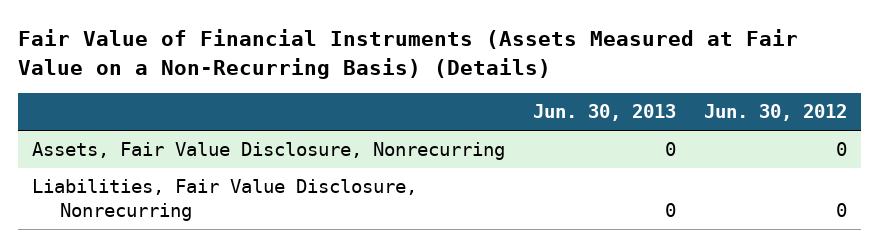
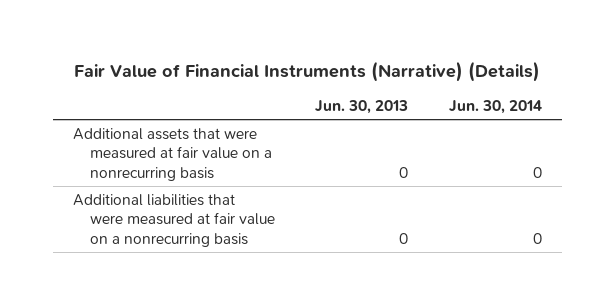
[17,29,798,79] Fair Value of Financial Instruments (Assets Measured at Fair Value on a Non-Recurring Basis) (Details) -> [74,60,541,82] Fair Value of Financial Instruments (Narrative) (Details)
[703,104,847,122] Jun. 30, 2012 -> none
none -> [448,99,542,114] Jun. 30, 2014
[31,142,505,161] Assets, Fair Value Disclosure, Nonrecurring -> [72,127,272,182] Additional assets that were measured at fair value on a nonrecurring basis
[31,179,417,222] Liabilities, Fair Value Disclosure, Nonrecurring -> [72,193,275,248] Additional liabilities that were measured at fair value on a nonrecurring basis

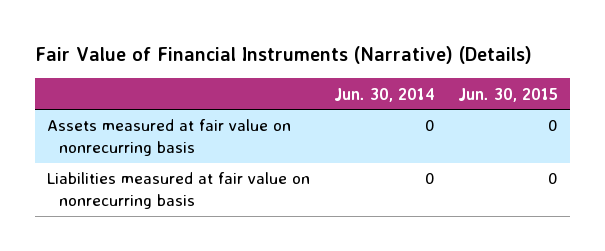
[315,99,409,114] Jun. 30, 2013 -> none
none -> [458,87,559,102] Jun. 30, 2015
[72,127,272,182] Additional assets that were measured at fair value on a nonrecurring basis -> [46,119,291,157] Assets measured at fair value on nonrecurring basis
[72,193,275,248] Additional liabilities that were measured at fair value on a nonrecurring basis -> [46,172,310,210] Liabilities measured at fair value on nonrecurring basis

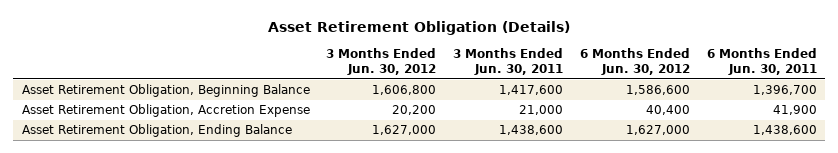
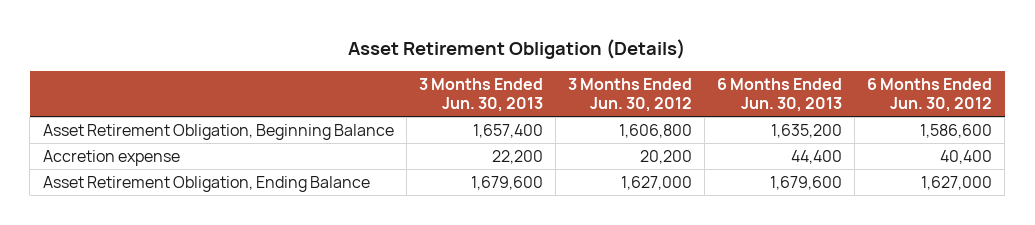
[453,48,564,76] 3 Months Ended Jun. 30, 2011 -> none
[706,48,817,76] 6 Months Ended Jun. 30, 2011 -> none
none -> [418,78,543,113] 3 Months Ended Jun. 30, 2013
none -> [716,78,842,113] 6 Months Ended Jun. 30, 2013
[21,104,310,118] Asset Retirement Obligation, Accretion Expense -> [42,150,180,167] Accretion expense

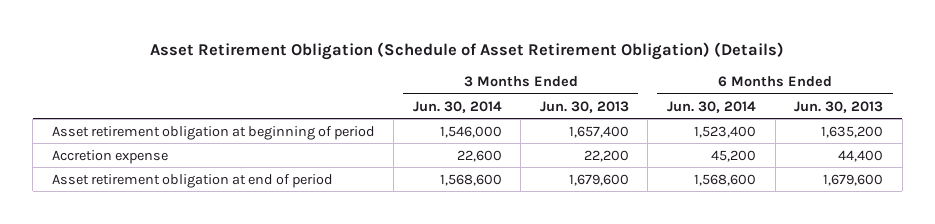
[348,39,686,60] Asset Retirement Obligation (Details) -> [150,42,785,61] Asset Retirement Obligation (Schedule of Asset Retirement Obligation) (Details)
[567,78,692,113] 3 Months Ended Jun. 30, 2012 -> none
[867,78,993,113] 6 Months Ended Jun. 30, 2012 -> none
none -> [412,100,502,113] Jun. 30, 2014
none -> [667,100,757,113] Jun. 30, 2014
[42,124,394,141] Asset Retirement Obligation, Beginning Balance -> [51,125,375,140] Asset retirement obligation at beginning of period
[42,176,370,193] Asset Retirement Obligation, Ending Balance -> [51,173,333,188] Asset retirement obligation at end of period

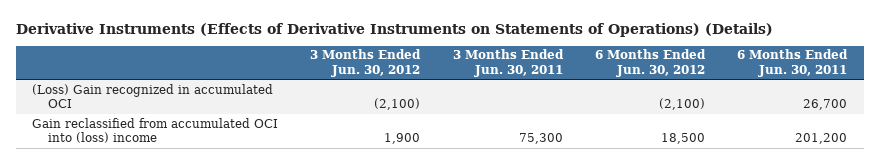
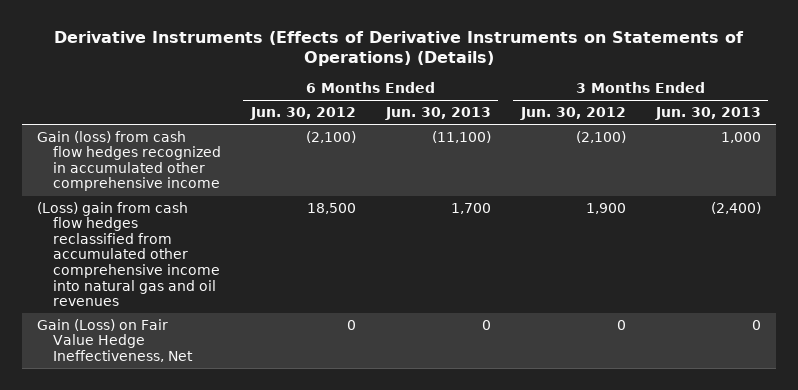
[452,49,564,77] 3 Months Ended Jun. 30, 2011 -> none
[737,49,849,77] 6 Months Ended Jun. 30, 2011 -> none
none -> [384,107,491,121] Jun. 30, 2013
none -> [654,107,761,121] Jun. 30, 2013
[32,83,274,109] (Loss) Gain recognized in accumulated OCI -> [37,130,221,192] Gain (loss) from cash flow hedges recognized in accumulated other comprehensive income
[32,117,279,144] Gain reclassified from accumulated OCI into (loss) income -> [37,201,220,307] (Loss) gain from cash flow hedges reclassified from accumulated other comprehensive income into natural gas and oil revenues
none -> [37,318,193,362] Gain (Loss) on Fair Value Hedge Ineffectiveness, Net

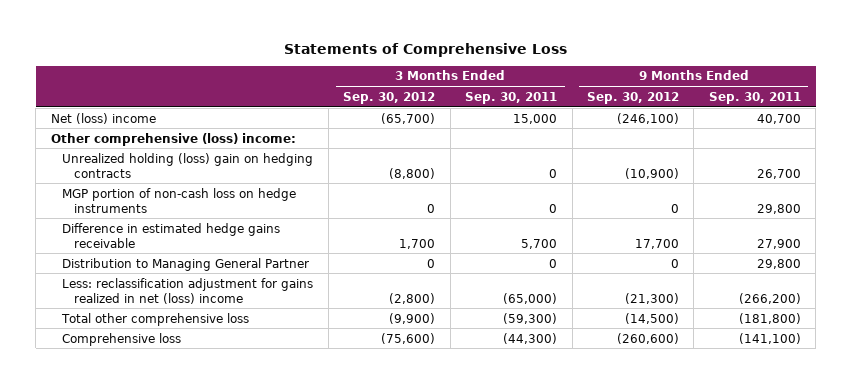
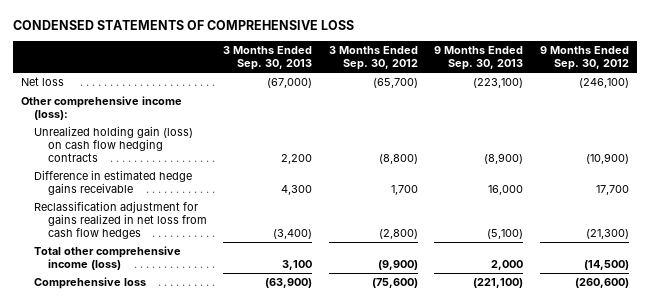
[283,42,567,57] Statements of Comprehensive Loss -> [12,19,354,30] CONDENSED STATEMENTS OF COMPREHENSIVE LOSS
[465,91,558,104] Sep. 30, 2011 -> none
[708,91,801,104] Sep. 30, 2011 -> none
none -> [223,46,313,71] 3 Months Ended Sep. 30, 2013
none -> [434,46,524,71] 9 Months Ended Sep. 30, 2013
[62,187,297,213] MGP portion of non-cash loss on hedge instruments -> none
[50,112,156,124] Net (loss) income -> [20,77,64,87] Net loss
[50,132,296,146] Other comprehensive (loss) income: -> [20,96,182,121] Other comprehensive income (loss):
[62,152,314,178] Unrealized holding (loss) gain on hedging contracts -> [34,126,194,162] Unrealized holding gain (loss) on cash flow hedging contracts
[62,257,310,271] Distribution to Managing General Partner -> none
[62,277,314,304] Less: reclassification adjustment for gains realized in net (loss) income -> [34,201,207,239] Reclassification adjustment for gains realized in net loss from cash flow hedges
[61,312,250,326] Total other comprehensive loss -> [34,246,182,271] Total other comprehensive income (loss)

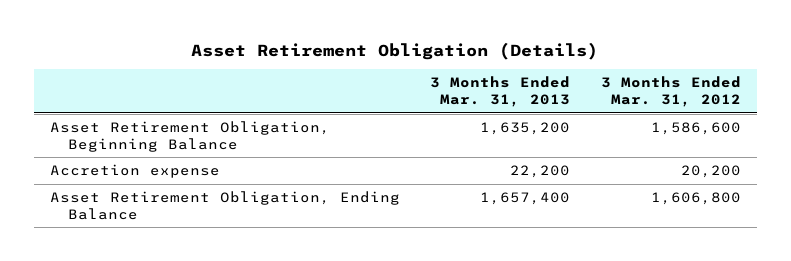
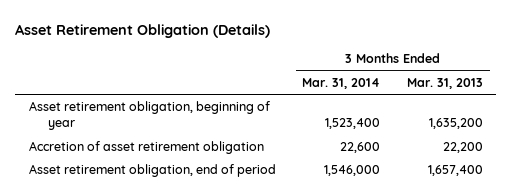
[601,76,742,108] 3 Months Ended Mar. 31, 2012 -> none
none -> [302,77,381,89] Mar. 31, 2014
[49,121,330,152] Asset Retirement Obligation, Beginning Balance -> [28,101,270,131] Asset retirement obligation, beginning of year
[49,164,220,179] Accretion expense -> [28,141,264,155] Accretion of asset retirement obligation
[49,191,400,220] Asset Retirement Obligation, Ending Balance -> [28,164,276,178] Asset retirement obligation, end of period

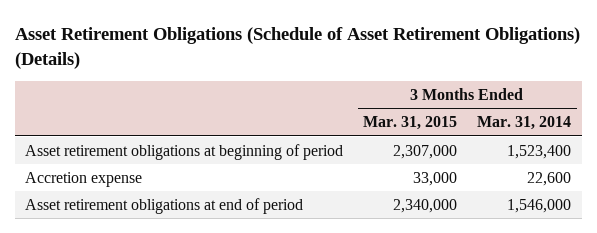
[15,23,271,38] Asset Retirement Obligation (Details) -> [15,27,581,70] Asset Retirement Obligations (Schedule of Asset Retirement Obligations) (Details)
[407,77,484,89] Mar. 31, 2013 -> none
none -> [363,116,458,131] Mar. 31, 2015
[28,101,270,131] Asset retirement obligation, beginning of year -> [25,143,344,160] Asset retirement obligations at beginning of period
[28,141,264,155] Accretion of asset retirement obligation -> [25,171,143,187] Accretion expense
[28,164,276,178] Asset retirement obligation, end of period -> [25,197,304,214] Asset retirement obligations at end of period

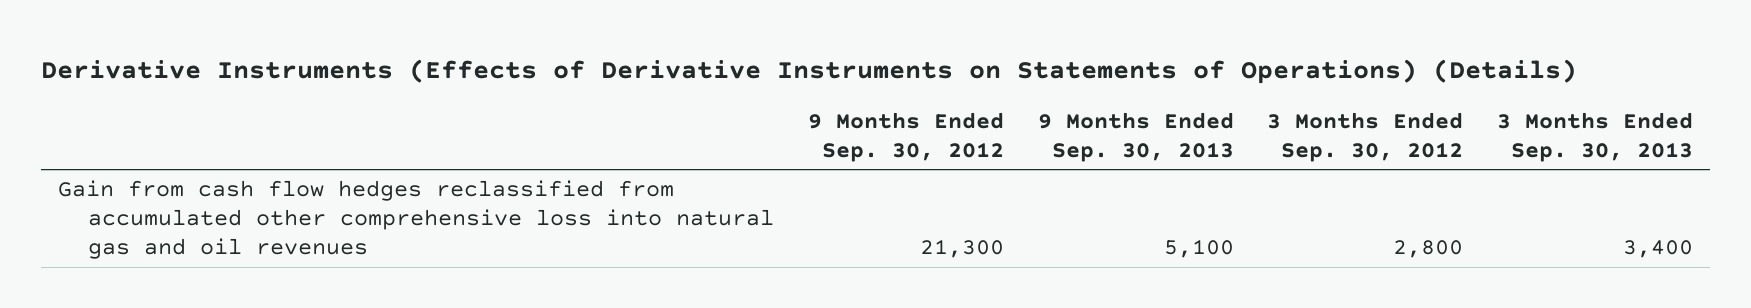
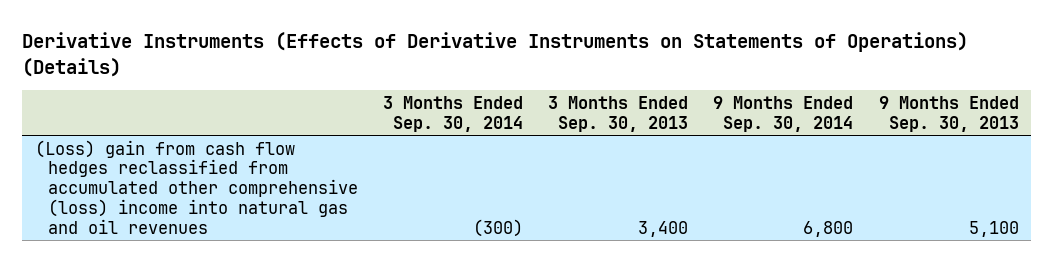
[807,111,1004,162] 9 Months Ended Sep. 30, 2012 -> none
[1267,111,1464,162] 3 Months Ended Sep. 30, 2012 -> none
none -> [383,95,524,132] 3 Months Ended Sep. 30, 2014
none -> [713,95,854,132] 9 Months Ended Sep. 30, 2014
[58,180,774,260] Gain from cash flow hedges reclassified from accumulated other comprehensive loss into natural gas and oil revenues -> [34,139,359,234] (Loss) gain from cash flow hedges reclassified from accumulated other comprehensive (loss) income into natural gas and oil revenues

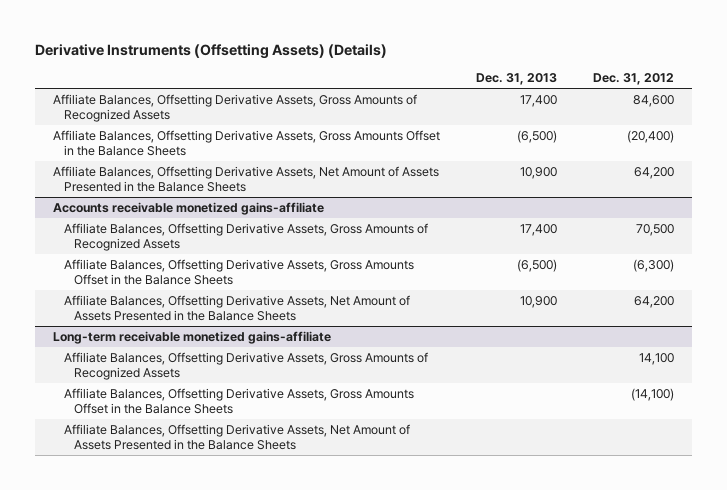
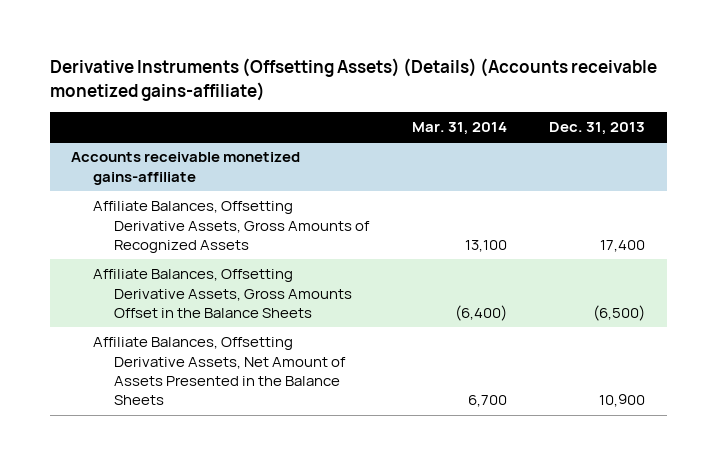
[35,43,388,59] Derivative Instruments (Offsetting Assets) (Details) -> [50,58,658,101] Derivative Instruments (Offsetting Assets) (Details) (Accounts receivable monetized gains-affiliate)
[593,73,675,86] Dec. 31, 2012 -> none
none -> [411,121,507,135] Mar. 31, 2014
[53,93,418,123] Affiliate Balances, Offsetting Derivative Assets, Gross Amounts of Recognized Assets -> none
[53,129,441,157] Affiliate Balances, Offsetting Derivative Assets, Gross Amounts Offset in the Balance Sheets -> none
[53,165,440,193] Affiliate Balances, Offsetting Derivative Assets, Net Amount of Assets Presented in the Balance Sheets -> none
[53,330,332,344] Long-term receivable monetized gains-affiliate -> none
[63,351,428,381] Affiliate Balances, Offsetting Derivative Assets, Gross Amounts of Recognized Assets -> none
[63,387,414,415] Affiliate Balances, Offsetting Derivative Assets, Gross Amounts Offset in the Balance Sheets -> none
[63,423,410,451] Affiliate Balances, Offsetting Derivative Assets, Net Amount of Assets Presented in the Balance Sheets -> none

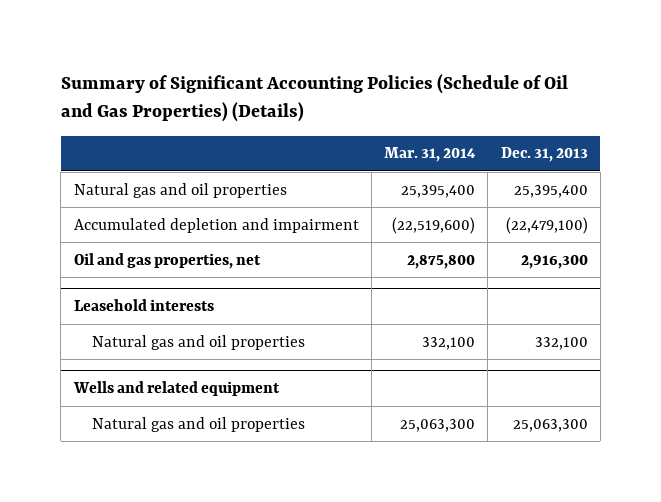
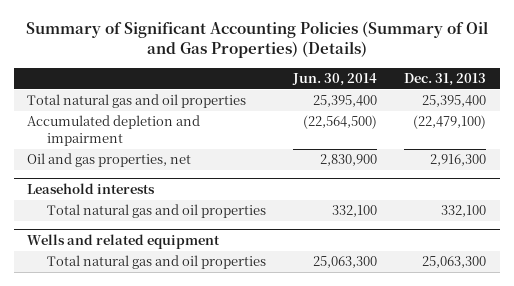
[60,74,568,123] Summary of Significant Accounting Policies (Schedule of Oil and Gas Properties) (Details) -> [25,21,488,59] Summary of Significant Accounting Policies (Summary of Oil and Gas Properties) (Details)
[384,147,477,163] Mar. 31, 2014 -> none
none -> [292,72,378,86] Jun. 30, 2014
[73,182,287,198] Natural gas and oil properties -> [27,94,247,109] Total natural gas and oil properties
[91,334,305,350] Natural gas and oil properties -> [47,204,267,219] Total natural gas and oil properties
[91,416,305,432] Natural gas and oil properties -> [47,255,267,270] Total natural gas and oil properties

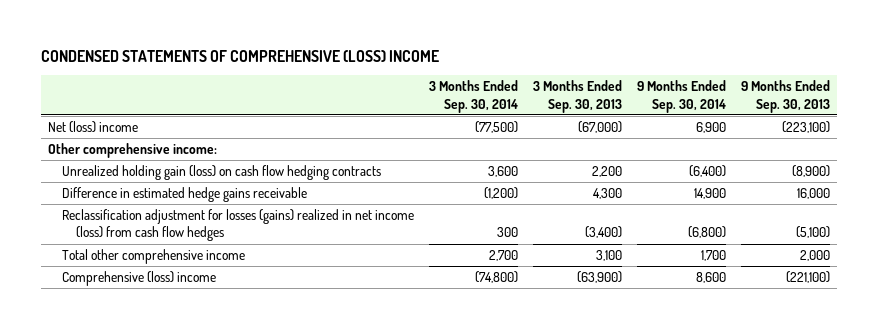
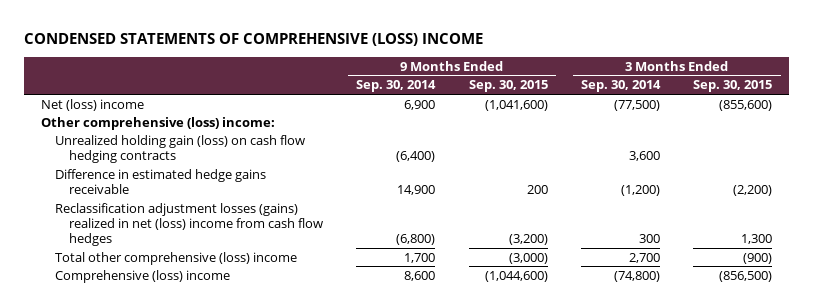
[532,80,622,113] 3 Months Ended Sep. 30, 2013 -> none
[740,80,830,113] 9 Months Ended Sep. 30, 2013 -> none
none -> [468,80,548,93] Sep. 30, 2015
none -> [693,80,773,93] Sep. 30, 2015
[48,143,218,159] Other comprehensive income: -> [40,116,275,130] Other comprehensive (loss) income:
[61,209,414,242] Reclassification adjustment for losses (gains) realized in net income (loss) from cash flow hedges -> [54,202,323,247] Reclassification adjustment losses (gains) realized in net (loss) income from cash flow hedges
[61,249,245,265] Total other comprehensive income -> [54,251,297,265] Total other comprehensive (loss) income

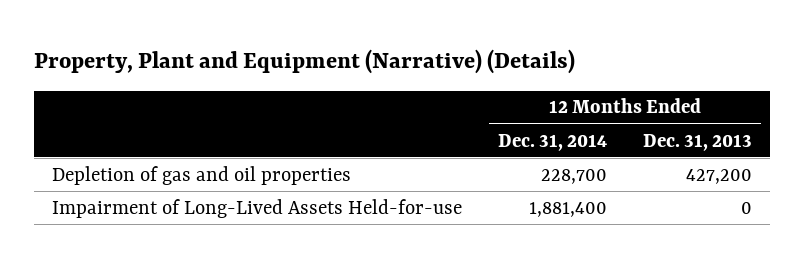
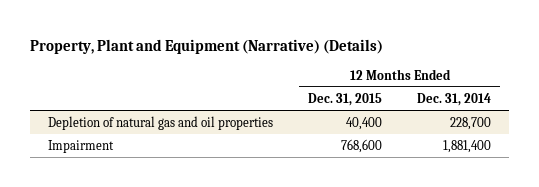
[642,133,752,151] Dec. 31, 2013 -> none
none -> [308,93,383,107] Dec. 31, 2015
[51,165,351,185] Depletion of gas and oil properties -> [47,116,273,131] Depletion of natural gas and oil properties
[51,198,462,218] Impairment of Long-Lived Assets Held-for-use -> [47,140,114,154] Impairment

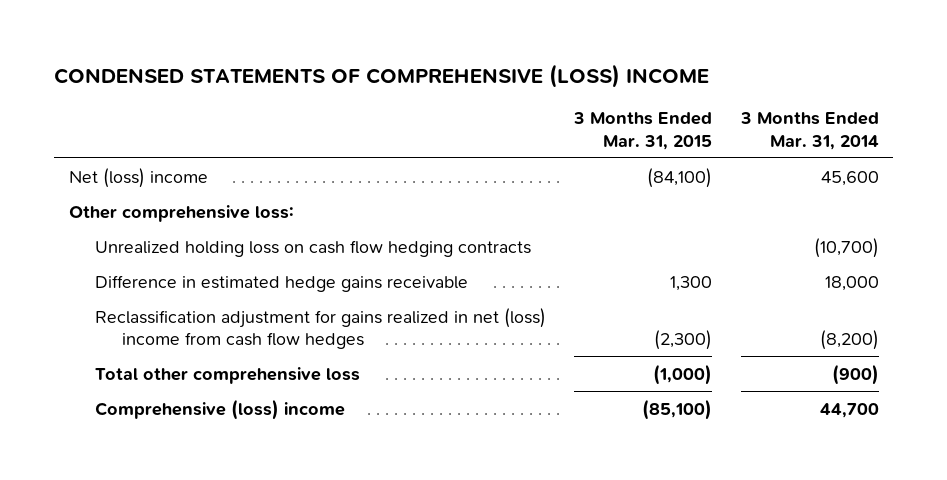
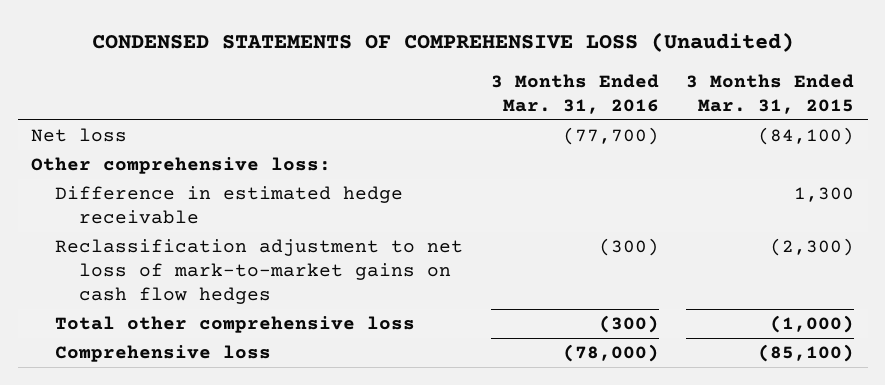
[54,63,710,88] CONDENSED STATEMENTS OF COMPREHENSIVE (LOSS) INCOME -> [91,31,794,52] CONDENSED STATEMENTS OF COMPREHENSIVE LOSS (Unaudited)
[739,112,879,150] 3 Months Ended Mar. 31, 2014 -> none
none -> [490,73,659,114] 3 Months Ended Mar. 31, 2016
[68,167,208,188] Net (loss) income -> [31,128,128,143] Net loss
[95,239,532,257] Unrealized holding loss on cash flow hedging contracts -> none
[95,274,469,292] Difference in estimated hedge gains receivable -> [55,186,404,224] Difference in estimated hedge receivable
[95,307,547,350] Reclassification adjustment for gains realized in net (loss) income from cash flow hedges -> [55,239,464,304] Reclassification adjustment to net loss of mark-to-market gains on cash flow hedges
[95,398,346,420] Comprehensive (loss) income -> [55,345,272,363] Comprehensive loss

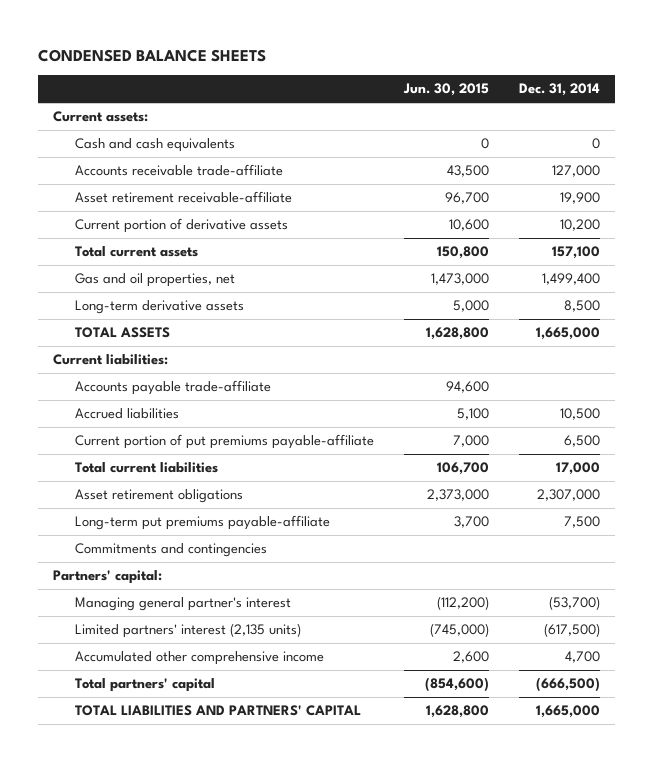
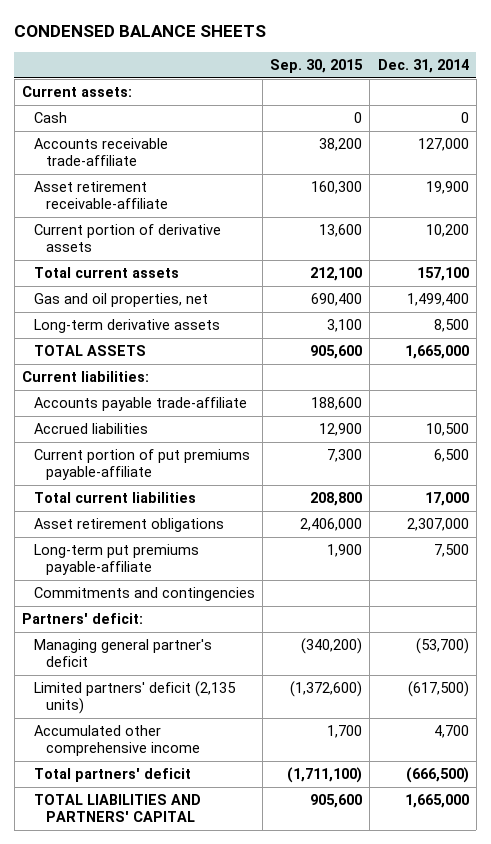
[403,83,490,97] Jun. 30, 2015 -> none
none -> [270,58,364,73] Sep. 30, 2015
[75,138,236,153] Cash and cash equivalents -> [34,112,68,124] Cash
[53,570,163,585] Partners' capital: -> [22,613,144,625] Partners' deficit:
[75,597,292,612] Managing general partner's interest -> [34,639,213,668] Managing general partner's deficit
[75,623,302,639] Limited partners' interest (2,135 units) -> [34,681,237,715] Limited partners' deficit (2,135 units)
[75,678,216,693] Total partners' capital -> [34,768,192,783] Total partners' deficit

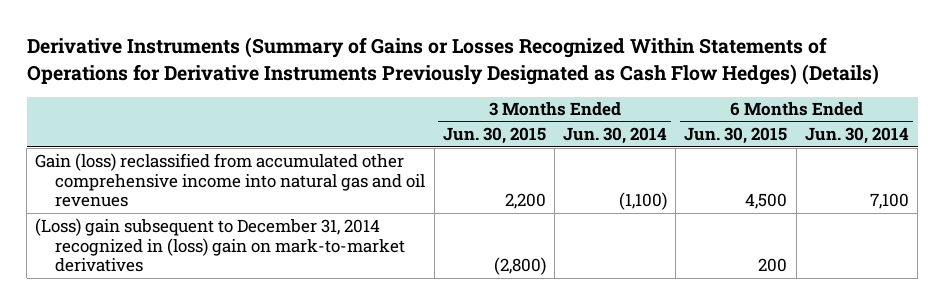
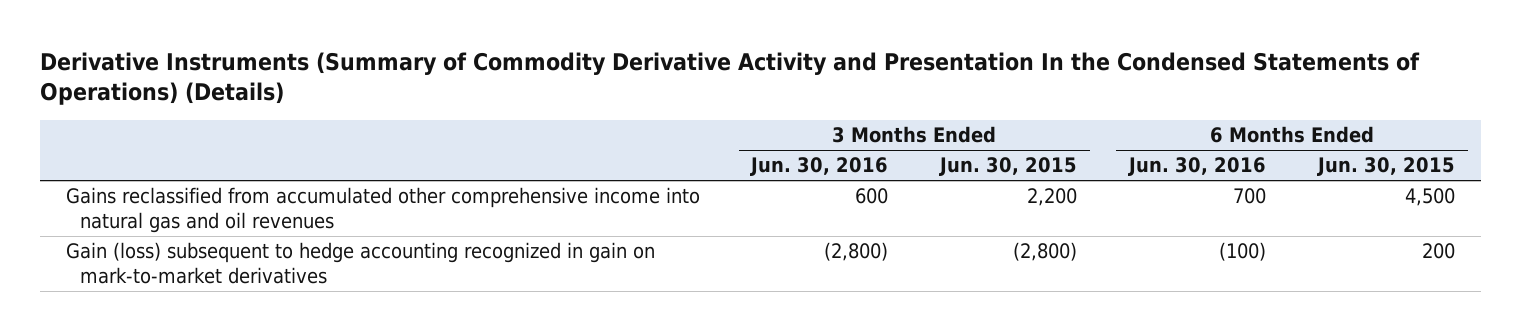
[26,37,879,85] Derivative Instruments (Summary of Gains or Losses Recognized Within Statements of Operations for Derivative Instruments Previously Designated as Cash Flow Hedges) (Details) -> [39,52,1420,106] Derivative Instruments (Summary of Commodity Derivative Activity and Presentation In the Condensed Statements of Operations) (Details)
[563,127,668,145] Jun. 30, 2014 -> none
[804,127,909,145] Jun. 30, 2014 -> none
none -> [750,157,889,177] Jun. 30, 2016
none -> [1128,157,1267,177] Jun. 30, 2016
[35,152,426,208] Gain (loss) reclassified from accumulated other comprehensive income into natural gas and oil revenues -> [65,187,700,234] Gains reclassified from accumulated other comprehensive income into natural gas and oil revenues
[35,217,406,273] (Loss) gain subsequent to December 31, 2014 recognized in (loss) gain on mark-to-market derivatives -> [65,242,655,285] Gain (loss) subsequent to hedge accounting recognized in gain on mark-to-market derivatives

